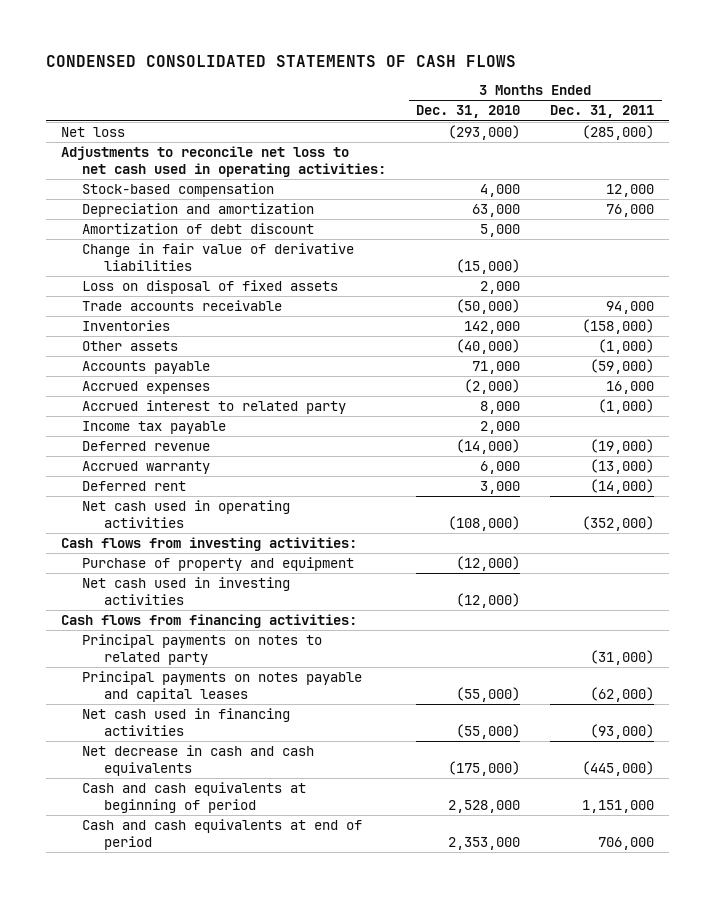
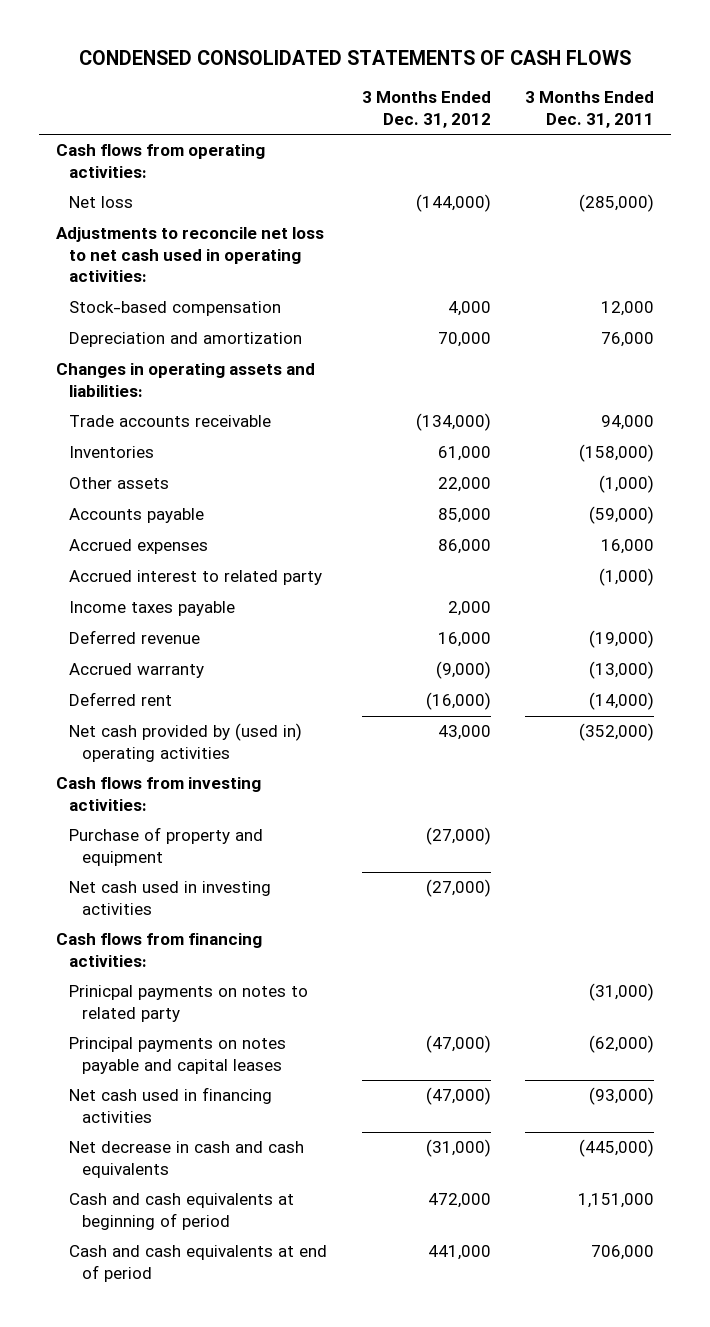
[416,105,521,119] Dec. 31, 2010 -> none
none -> [361,91,491,128] 3 Months Ended Dec. 31, 2012
none -> [56,144,266,178] Cash flows from operating activities:
[82,223,315,235] Amortization of debt discount -> none
[82,243,355,271] Change in fair value of derivative liabilities -> none
[82,280,339,295] Loss on disposal of fixed assets -> none
none -> [56,363,316,397] Changes in operating assets and liabilities:
[82,421,227,435] Income tax payable -> [69,601,236,617] Income taxes payable
[82,500,291,528] Net cash used in operating activities -> [69,723,303,762] Net cash provided by (used in) operating activities
[82,634,323,665] Principal payments on notes to related party -> [69,985,309,1022] Prinicpal payments on notes to related party

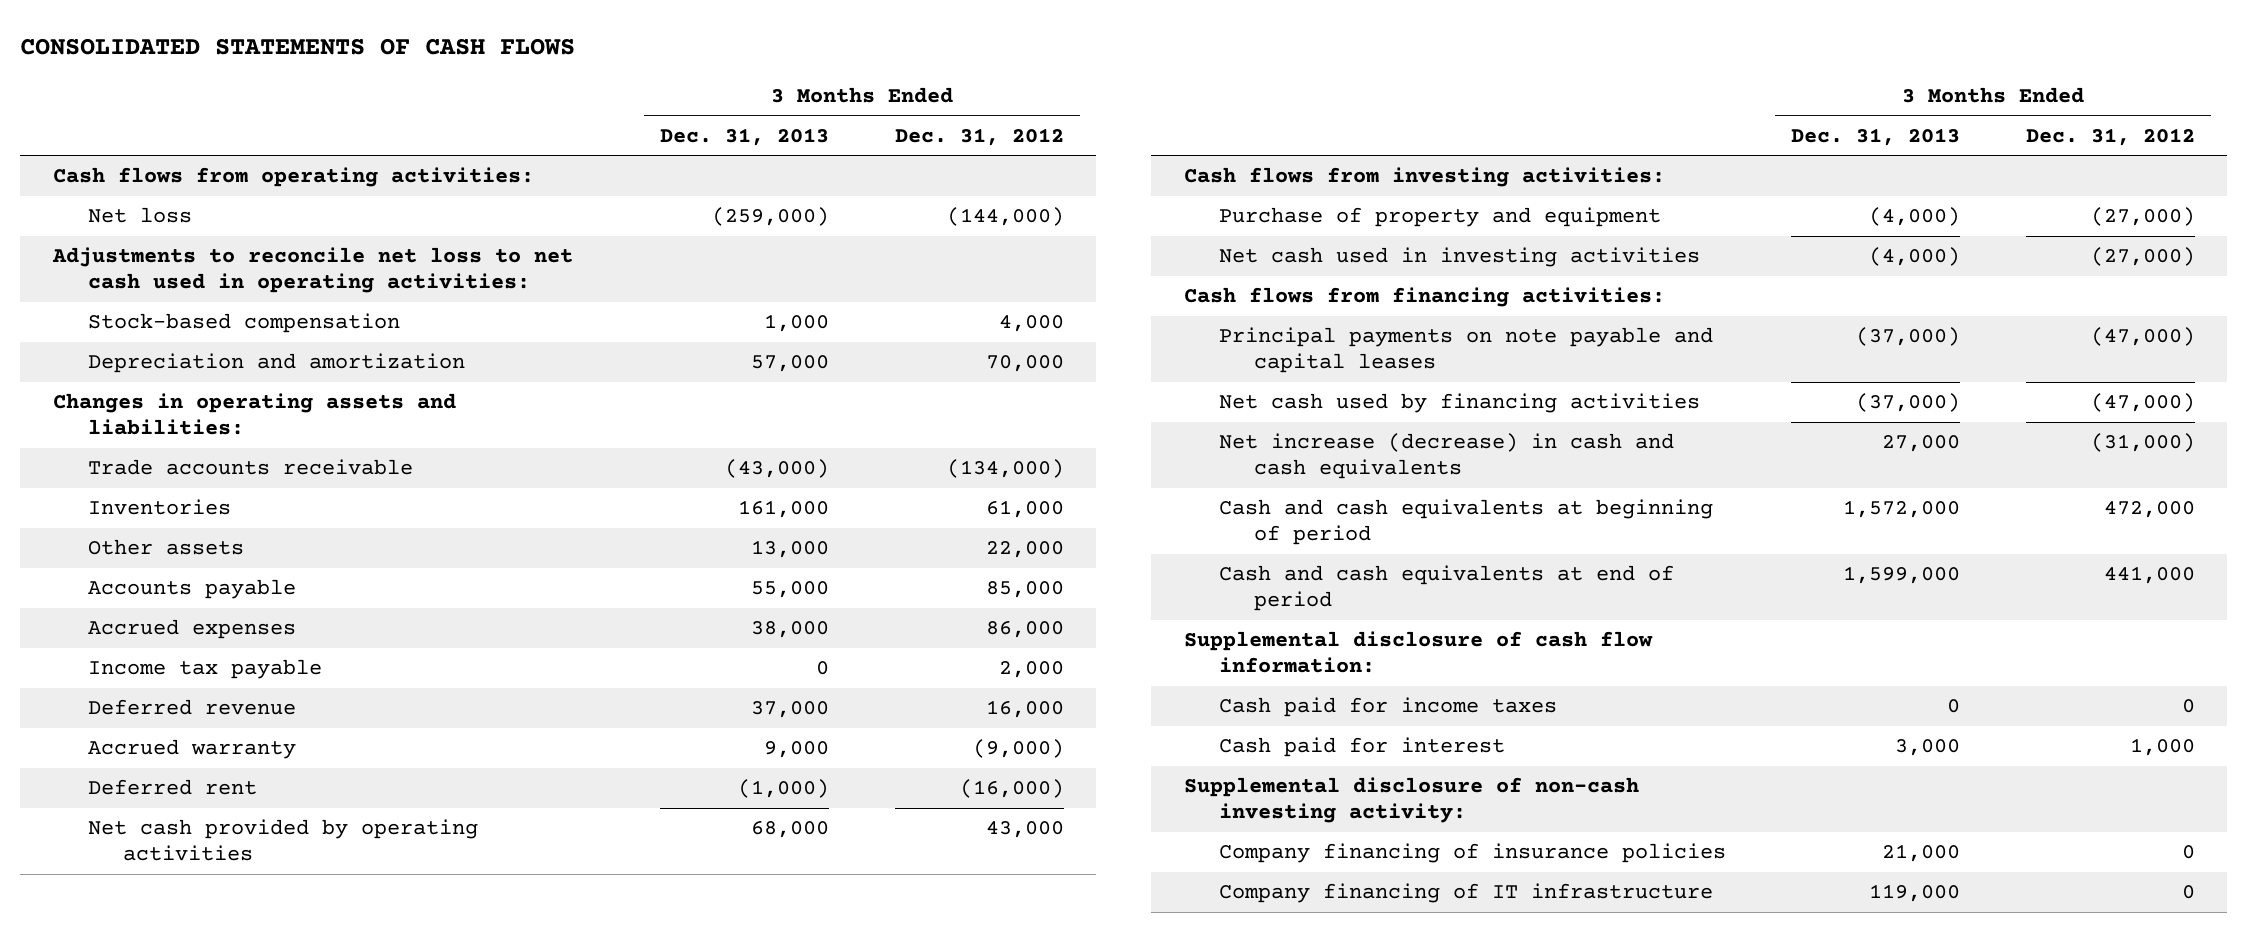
[79,50,632,66] CONDENSED CONSOLIDATED STATEMENTS OF CASH FLOWS -> [19,38,575,56] CONSOLIDATED STATEMENTS OF CASH FLOWS
[525,91,655,128] 3 Months Ended Dec. 31, 2011 -> none
none -> [660,127,830,146] Dec. 31, 2013
[69,570,323,586] Accrued interest to related party -> none
[69,601,236,617] Income taxes payable -> [87,659,322,680] Income tax payable
[69,723,303,762] Net cash provided by (used in) operating activities -> [87,819,478,862] Net cash provided by operating activities
[69,985,309,1022] Prinicpal payments on notes to related party -> none
[69,1037,287,1074] Principal payments on notes payable and capital leases -> [1219,327,1714,374] Principal payments on note payable and capital leases
[69,1087,273,1123] Net cash used in financing activities -> [1219,393,1701,414] Net cash used by financing activities
[69,1141,305,1178] Net decrease in cash and cash equivalents -> [1219,433,1675,480] Net increase (decrease) in cash and cash equivalents
none -> [1183,631,1653,674] Supplemental disclosure of cash flow information:
none -> [1219,697,1558,718] Cash paid for income taxes
none -> [1219,737,1506,758] Cash paid for interest
none -> [1183,777,1639,824] Supplemental disclosure of non-cash investing activity:
none -> [1219,843,1727,864] Company financing of insurance policies
none -> [1219,883,1714,904] Company financing of IT infrastructure

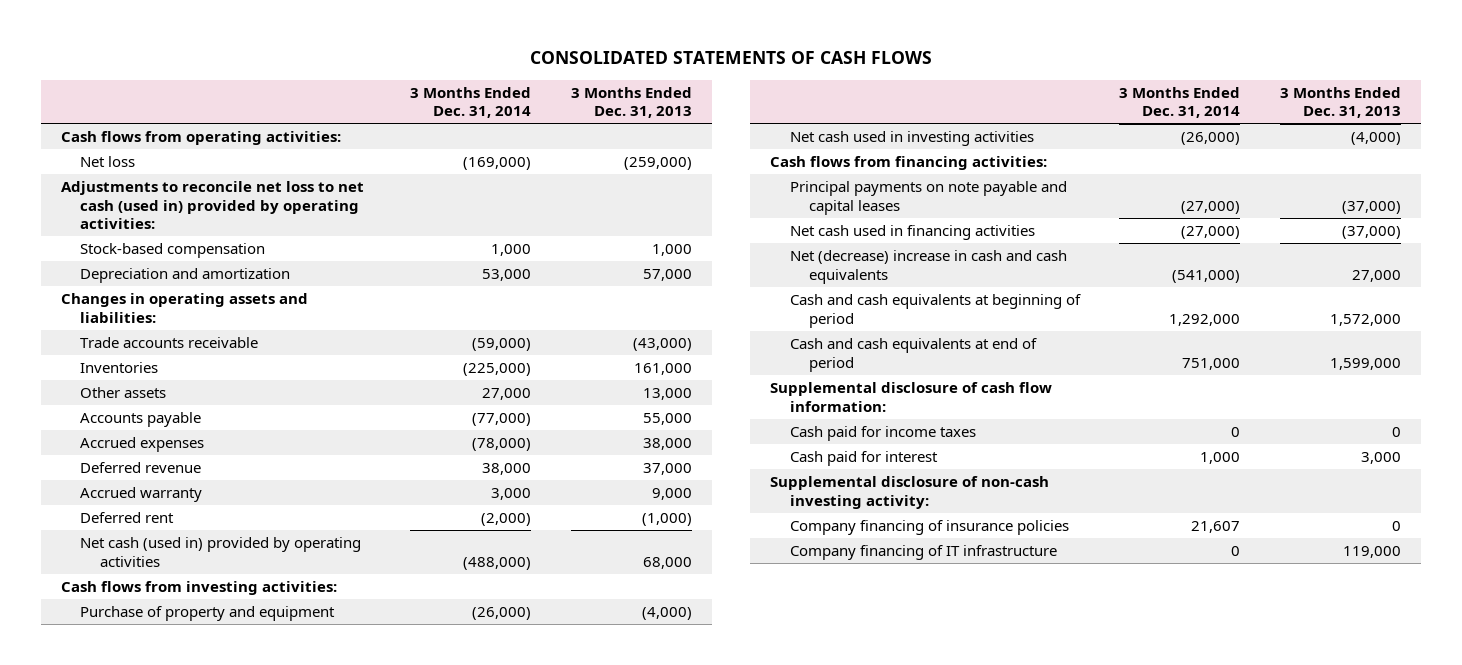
[894,127,1064,146] Dec. 31, 2012 -> none
none -> [410,86,532,119] 3 Months Ended Dec. 31, 2014
[51,247,573,294] Adjustments to reconcile net loss to net cash used in operating activities: -> [60,181,364,230] Adjustments to reconcile net loss to net cash (used in) provided by operating activities:
[87,659,322,680] Income tax payable -> none
[87,819,478,862] Net cash provided by operating activities -> [80,537,362,567] Net cash (used in) provided by operating activities
[1219,393,1701,414] Net cash used by financing activities -> [789,225,1035,241] Net cash used in financing activities
[1219,433,1675,480] Net increase (decrease) in cash and cash equivalents -> [789,250,1067,284] Net (decrease) increase in cash and cash equivalents
[1882,844,1961,863] 21,000 -> [1392,521,1402,532] 0

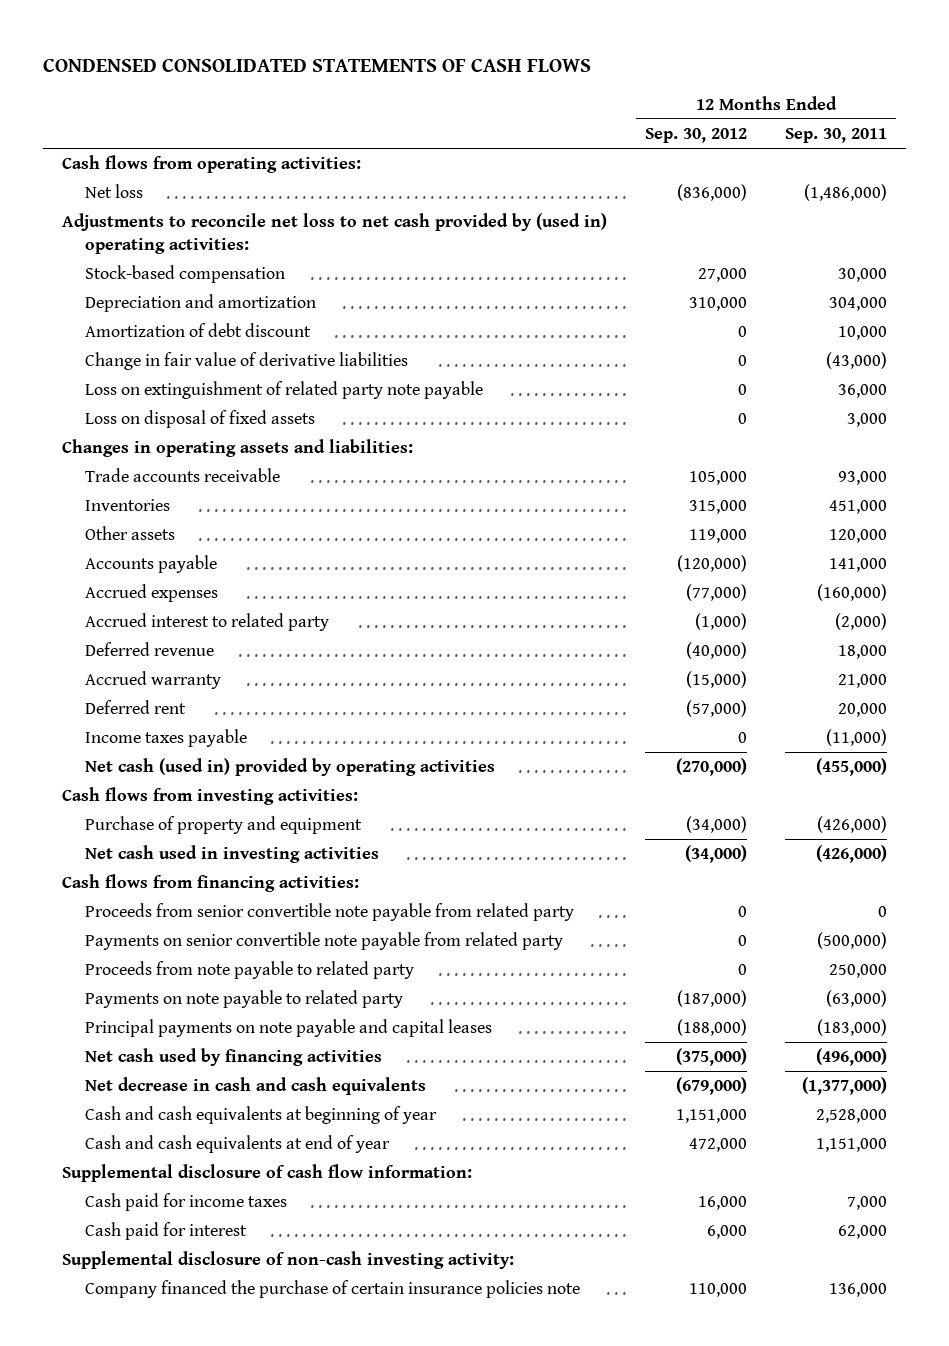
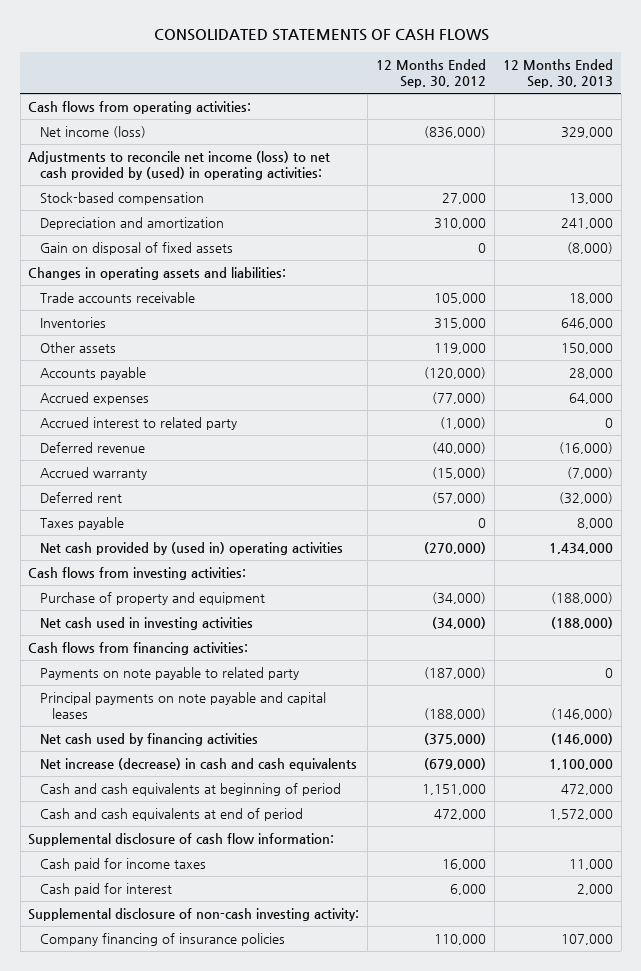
[43,58,592,72] CONDENSED CONSOLIDATED STATEMENTS OF CASH FLOWS -> [153,29,489,42] CONSOLIDATED STATEMENTS OF CASH FLOWS
[784,128,887,144] Sep. 30, 2011 -> none
none -> [502,59,613,88] 12 Months Ended Sep. 30, 2013
[85,184,144,199] Net loss -> [40,126,147,139] Net income (loss)
[62,213,608,254] Adjustments to reconcile net loss to net cash provided by (used in) operating activities: -> [28,151,331,181] Adjustments to reconcile net income (loss) to net cash provided by (used) in operating activities:
[85,323,312,338] Amortization of debt discount -> none
[85,352,409,371] Change in fair value of derivative liabilities -> none
[85,381,484,400] Loss on extinguishment of related party note payable -> none
[85,410,316,429] Loss on disposal of fixed assets -> [40,242,234,256] Gain on disposal of fixed assets
[85,729,248,748] Income taxes payable -> [40,517,125,531] Taxes payable
[85,758,496,777] Net cash (used in) provided by operating activities -> [40,542,344,556] Net cash provided by (used in) operating activities
[85,903,575,922] Proceeds from senior convertible note payable from related party -> none
[85,932,564,951] Payments on senior convertible note payable from related party -> none
[85,961,415,980] Proceeds from note payable to related party -> none
[85,1077,427,1096] Net decrease in cash and cash equivalents -> [40,758,358,772] Net increase (decrease) in cash and cash equivalents
[85,1106,438,1125] Cash and cash equivalents at beginning of year -> [40,783,342,797] Cash and cash equivalents at beginning of period
[85,1135,391,1154] Cash and cash equivalents at end of year -> [40,808,304,822] Cash and cash equivalents at end of period
[85,1280,581,1299] Company financed the purchase of certain insurance policies note -> none
none -> [40,933,286,947] Company financing of insurance policies

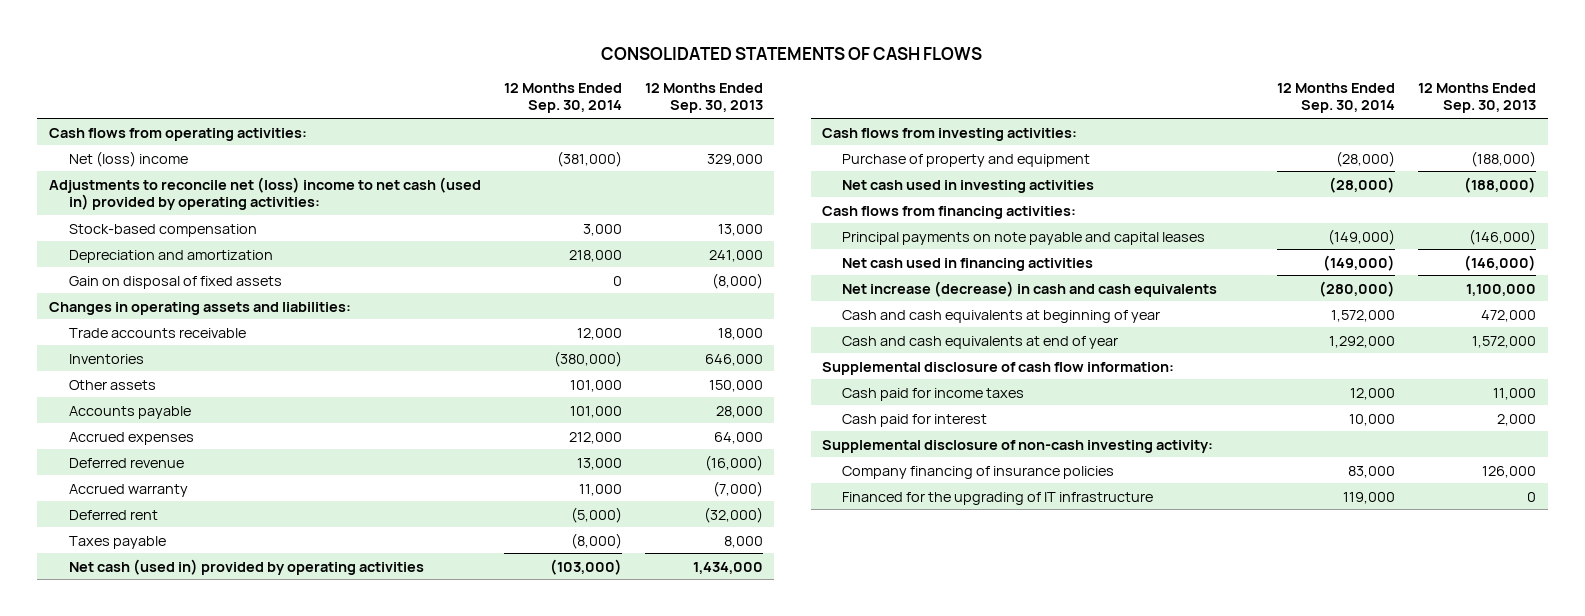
[376,59,487,88] 12 Months Ended Sep. 30, 2012 -> none
none -> [503,83,622,114] 12 Months Ended Sep. 30, 2014
[40,126,147,139] Net income (loss) -> [68,150,188,167] Net (loss) income
[28,151,331,181] Adjustments to reconcile net income (loss) to net cash provided by (used) in operating activities: -> [48,176,481,210] Adjustments to reconcile net (loss) income to net cash (used in) provided by operating activities:
[40,417,238,431] Accrued interest to related party -> none
[40,542,344,556] Net cash provided by (used in) operating activities -> [68,558,424,575] Net cash (used in) provided by operating activities
[40,667,300,681] Payments on note payable to related party -> none
[40,733,259,747] Net cash used by financing activities -> [842,257,1094,271] Net cash used in financing activities
[40,783,342,797] Cash and cash equivalents at beginning of period -> [842,309,1161,323] Cash and cash equivalents at beginning of year
[40,808,304,822] Cash and cash equivalents at end of period -> [842,335,1119,349] Cash and cash equivalents at end of year
[560,934,613,946] 107,000 -> [1482,465,1537,478] 126,000
none -> [842,491,1154,505] Financed for the upgrading of IT infrastructure

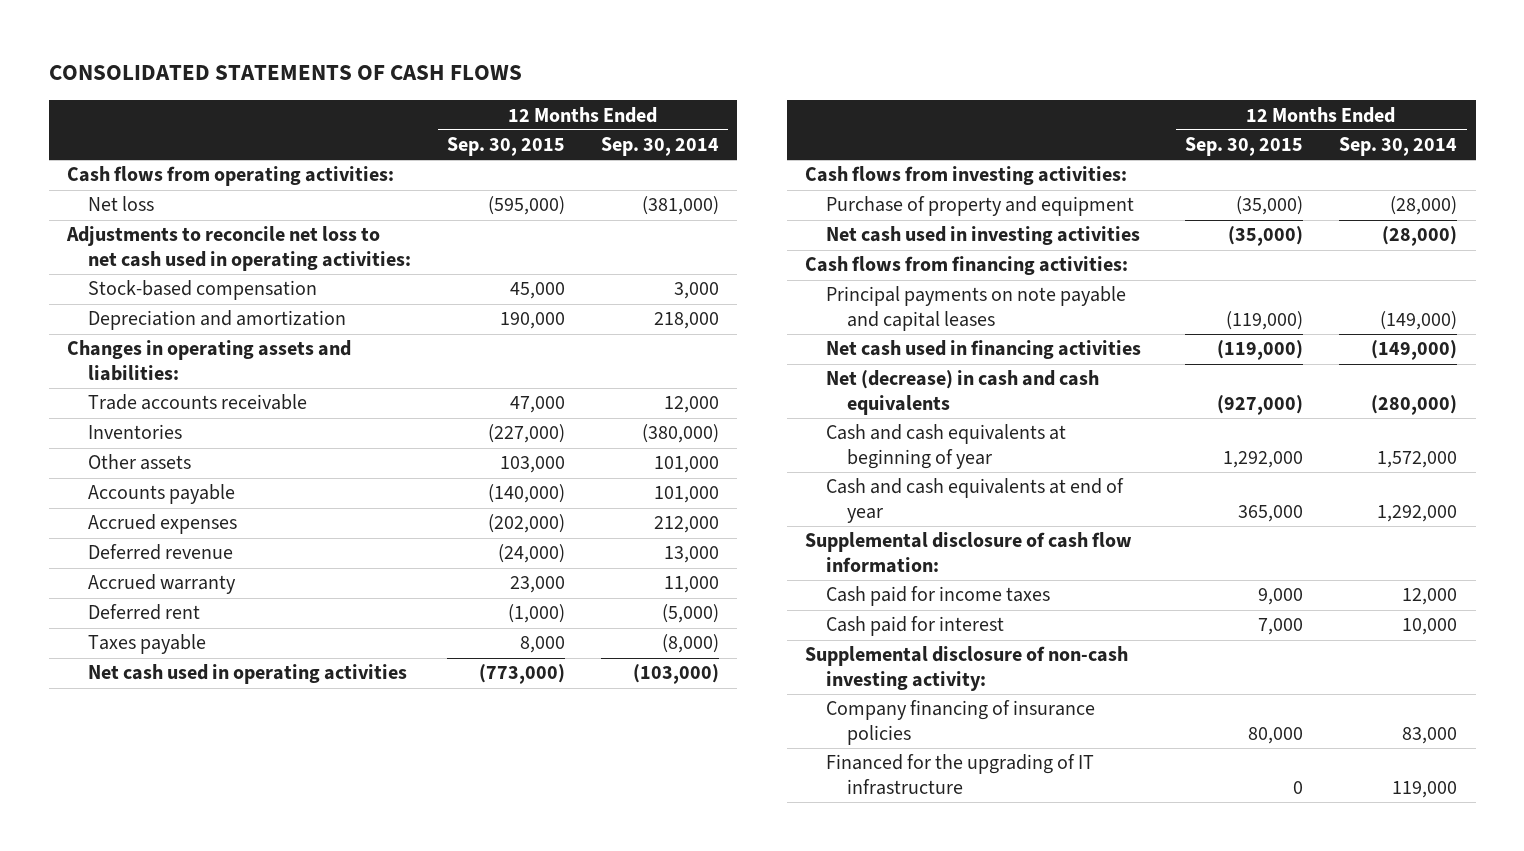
[644,83,763,114] 12 Months Ended Sep. 30, 2013 -> none
none -> [446,137,565,157] Sep. 30, 2015
[68,150,188,167] Net (loss) income -> [87,196,154,212] Net loss
[48,176,481,210] Adjustments to reconcile net (loss) income to net cash (used in) provided by operating activities: -> [65,226,411,271] Adjustments to reconcile net loss to net cash used in operating activities:
[68,275,282,289] Gain on disposal of fixed assets -> none
[68,558,424,575] Net cash (used in) provided by operating activities -> [87,664,407,685] Net cash used in operating activities
[842,280,1218,297] Net increase (decrease) in cash and cash equivalents -> [826,370,1100,415] Net (decrease) in cash and cash equivalents

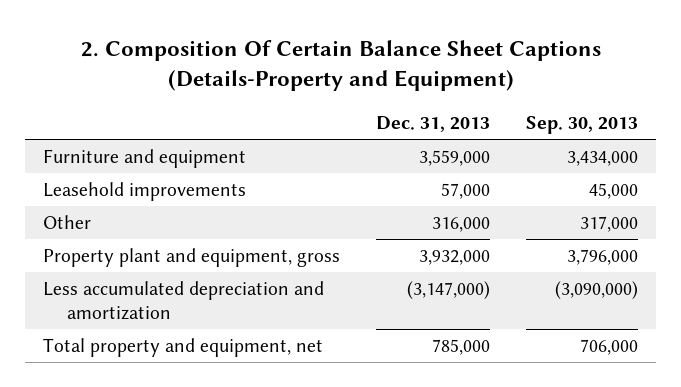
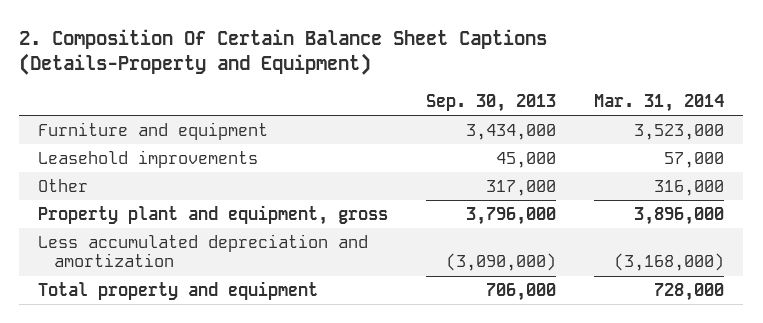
[376,115,491,132] Dec. 31, 2013 -> none
none -> [594,93,725,112] Mar. 31, 2014
[43,337,324,357] Total property and equipment, net -> [38,280,319,300] Total property and equipment

